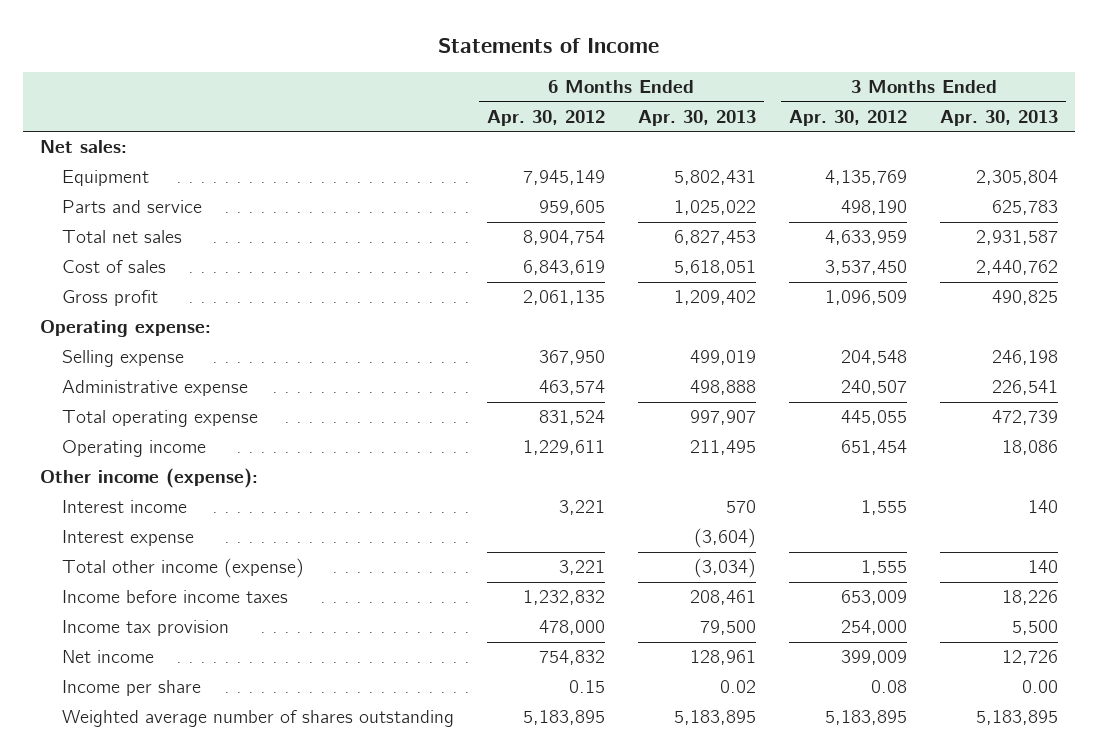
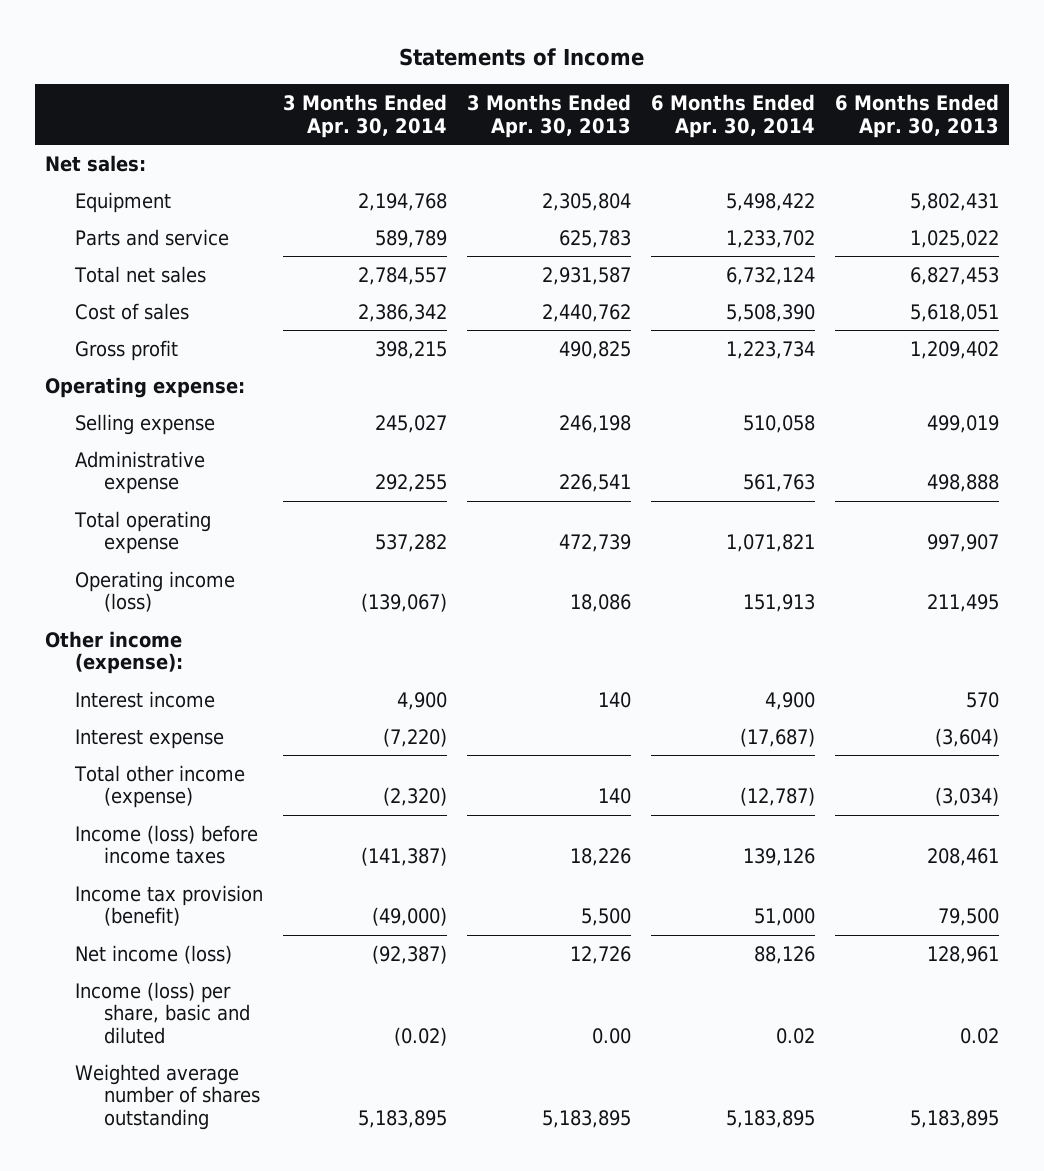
[486,109,605,126] Apr. 30, 2012 -> none
[789,109,908,126] Apr. 30, 2012 -> none
none -> [282,94,447,138] 3 Months Ended Apr. 30, 2014
none -> [651,94,816,138] 6 Months Ended Apr. 30, 2014
[61,440,206,458] Operating income -> [74,570,235,613] Operating income (loss)
[61,590,288,604] Income before income taxes -> [74,824,258,865] Income (loss) before income taxes
[61,620,229,637] Income tax provision -> [74,884,263,927] Income tax provision (benefit)
[61,650,154,664] Net income -> [74,944,232,964] Net income (loss)
[61,680,201,697] Income per share -> [74,981,251,1044] Income (loss) per share, basic and diluted

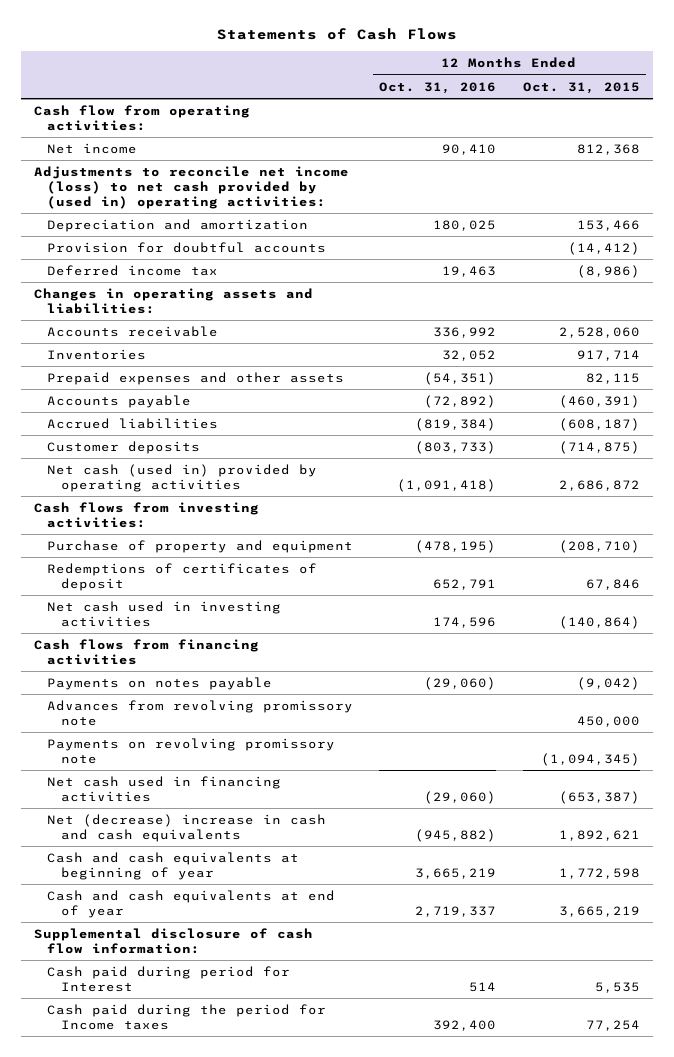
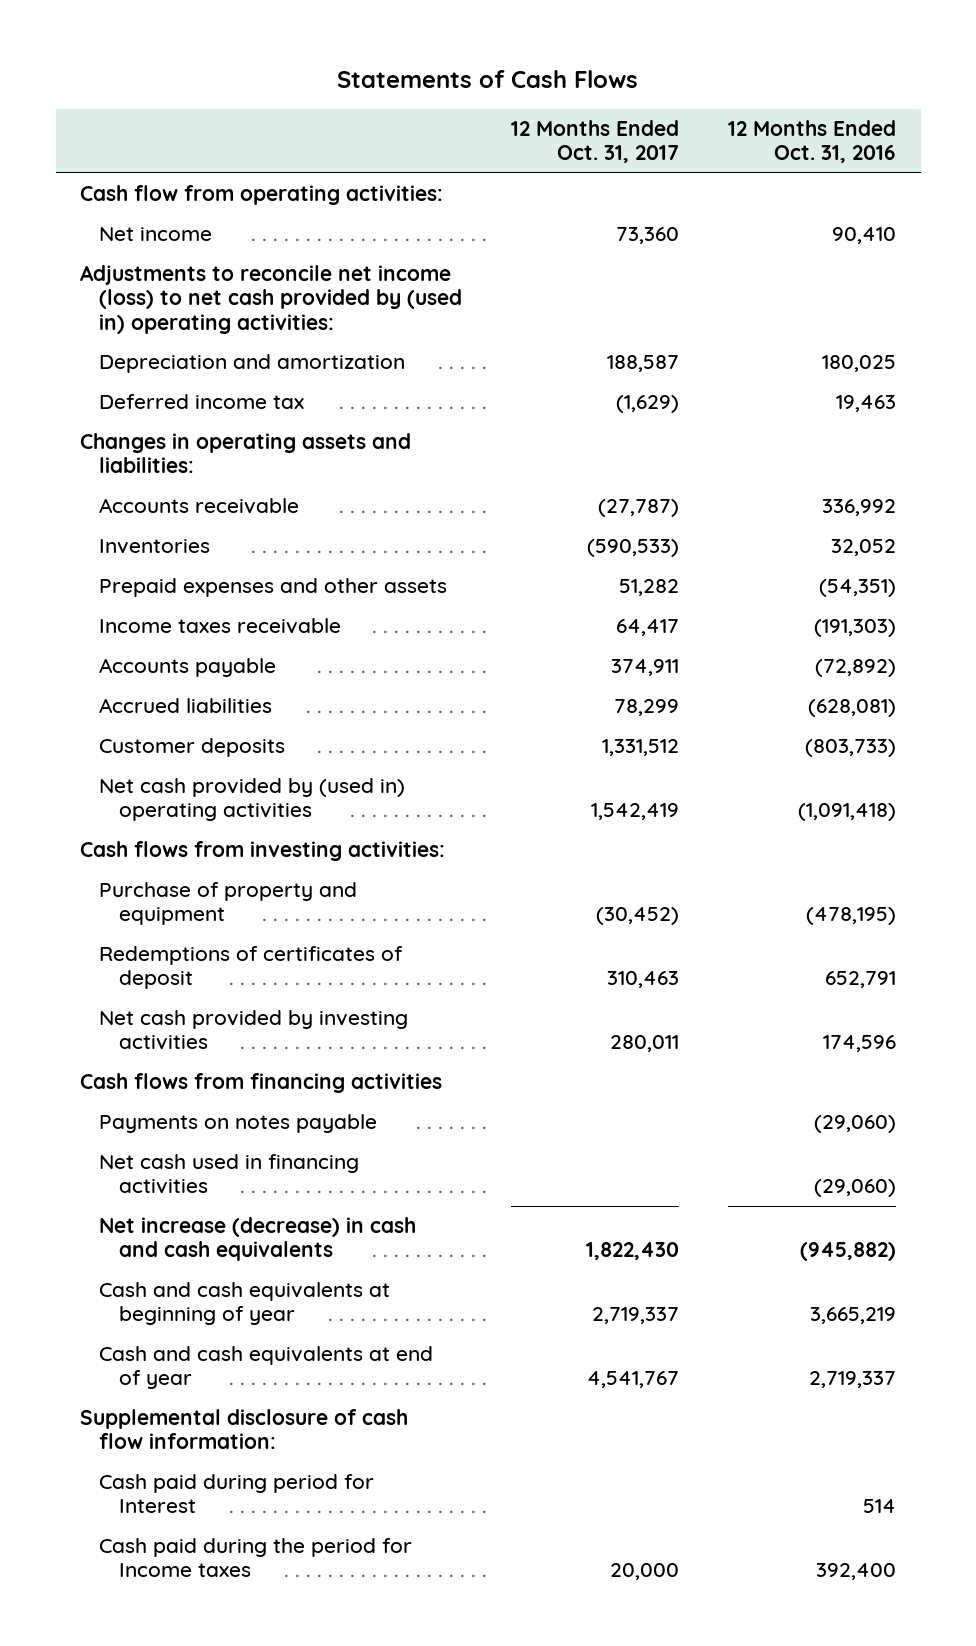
[522,81,640,94] Oct. 31, 2015 -> none
none -> [511,119,680,164] 12 Months Ended Oct. 31, 2017
[47,241,327,253] Provision for doubtful accounts -> none
none -> [99,618,342,635] Income taxes receivable
[415,417,497,431] (819,384) -> [808,699,897,718] (628,081)
[47,463,318,492] Net cash (used in) provided by operating activities -> [99,778,406,822] Net cash provided by (used in) operating activities
[47,600,282,627] Net cash used in investing activities -> [99,1010,409,1051] Net cash provided by investing activities
[47,699,354,726] Advances from revolving promissory note -> none
[47,737,336,764] Payments on revolving promissory note -> none
[47,813,327,842] Net (decrease) increase in cash and cash equivalents -> [99,1217,417,1262] Net increase (decrease) in cash and cash equivalents

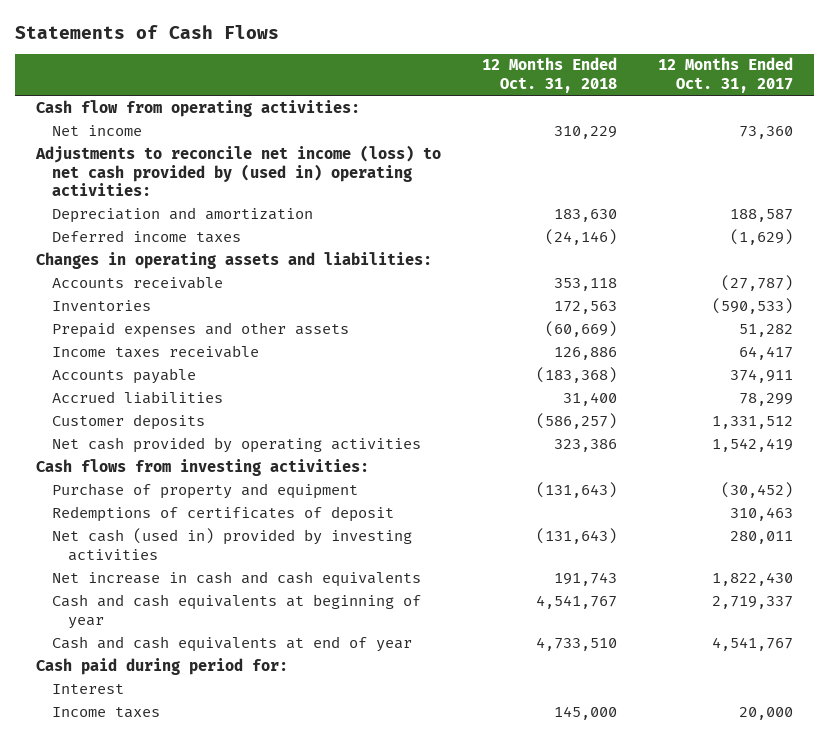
[728,119,897,164] 12 Months Ended Oct. 31, 2016 -> none
none -> [482,57,618,94] 12 Months Ended Oct. 31, 2018
[99,394,305,410] Deferred income tax -> [52,229,242,243] Deferred income taxes
[99,778,406,822] Net cash provided by (used in) operating activities -> [52,436,422,453] Net cash provided by operating activities
[80,1073,443,1094] Cash flows from financing activities -> none
[99,1114,378,1134] Payments on notes payable -> none
[99,1154,360,1195] Net cash used in financing activities -> none
[99,1010,409,1051] Net cash provided by investing activities -> [52,527,413,561] Net cash (used in) provided by investing activities
[99,1217,417,1262] Net increase (decrease) in cash and cash equivalents -> [52,570,422,587] Net increase in cash and cash equivalents
[80,1409,409,1450] Supplemental disclosure of cash flow information: -> none
none -> [35,657,288,675] Cash paid during period for:
[99,1474,375,1514] Cash paid during period for Interest -> [52,683,125,694] Interest
[99,1538,413,1578] Cash paid during the period for Income taxes -> [52,706,161,718] Income taxes

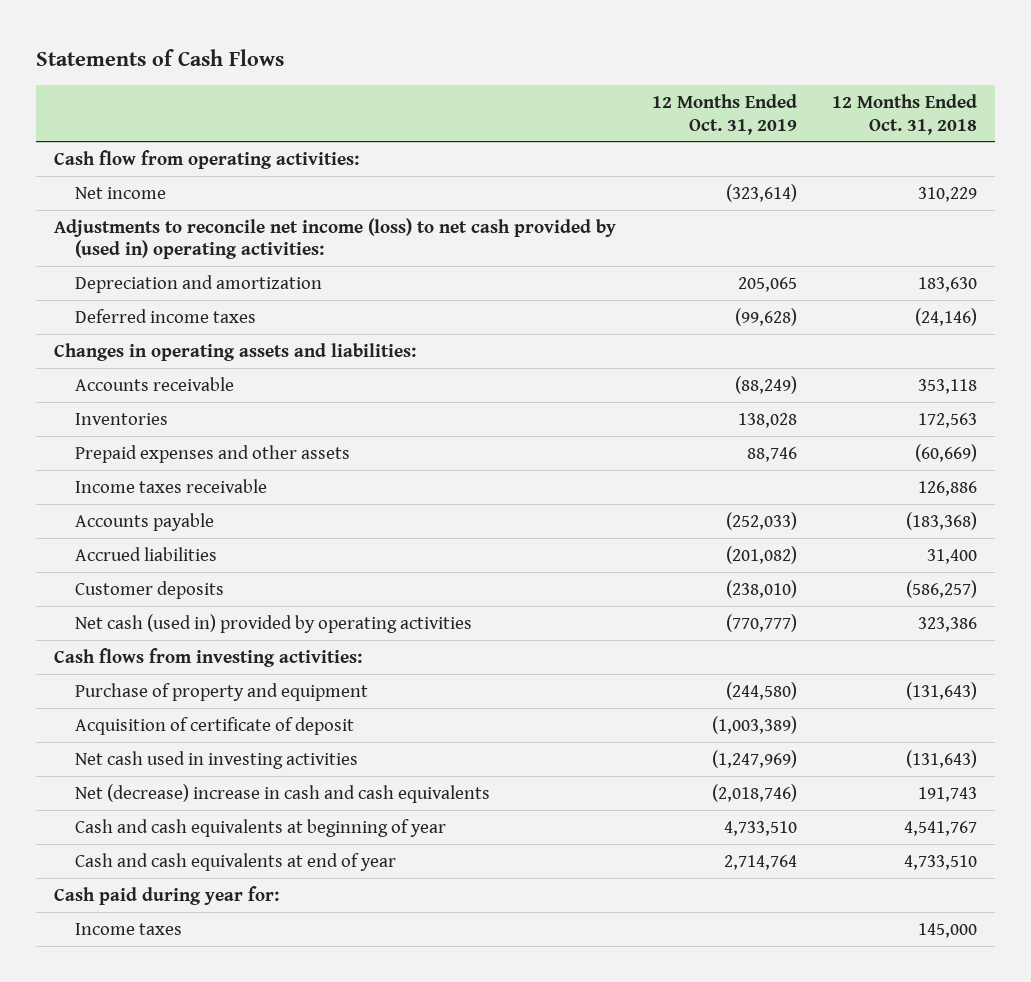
[658,57,794,94] 12 Months Ended Oct. 31, 2017 -> none
none -> [651,93,797,135] 12 Months Ended Oct. 31, 2019
[52,436,422,453] Net cash provided by operating activities -> [75,613,473,633] Net cash (used in) provided by operating activities
[52,505,395,522] Redemptions of certificates of deposit -> none
none -> [75,716,355,735] Acquisition of certificate of deposit
[52,527,413,561] Net cash (used in) provided by investing activities -> [75,750,359,769] Net cash used in investing activities
[52,570,422,587] Net increase in cash and cash equivalents -> [75,783,491,803] Net (decrease) increase in cash and cash equivalents
[52,683,125,694] Interest -> none
[35,657,288,675] Cash paid during period for: -> [54,885,280,905] Cash paid during year for:

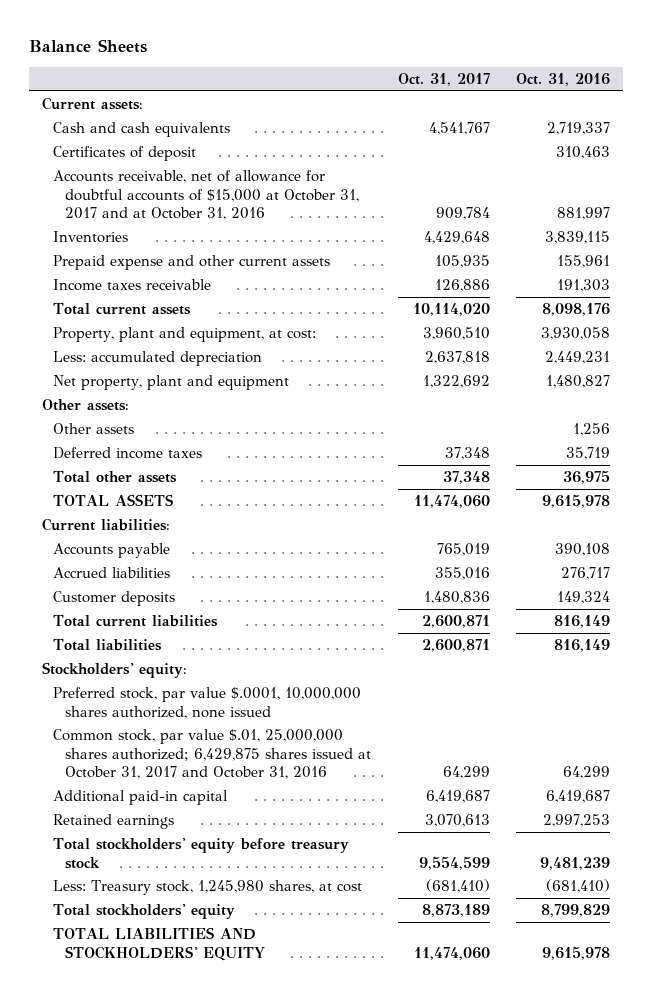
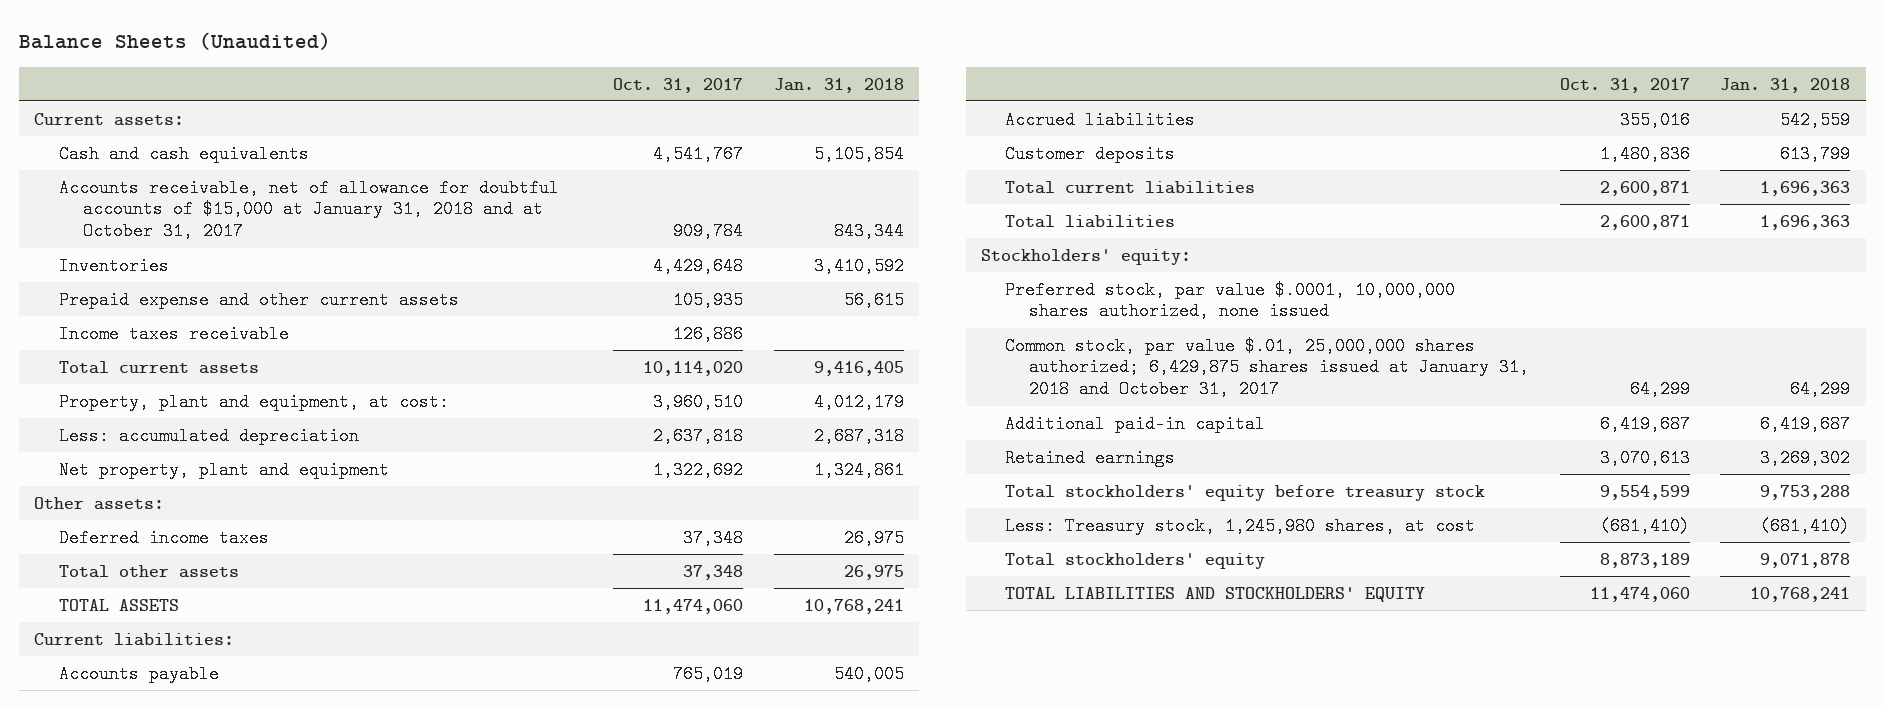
[28,38,147,53] Balance Sheets -> [19,32,332,51] Balance Sheets (Unaudited)
[516,72,611,86] Oct. 31, 2016 -> none
none -> [773,77,904,93] Jan. 31, 2018
[53,146,197,162] Certificates of deposit -> none
[53,170,359,221] Accounts receivable, net of allowance for doubtful accounts of $15,000 at October 31, 2017 and at October 31, 2016 -> [58,178,559,241] Accounts receivable, net of allowance for doubtful accounts of $15,000 at January 31, 2018 and at October 31, 2017
[53,423,135,435] Other assets -> none
[53,729,371,780] Common stock, par value $.01, 25,000,000 shares authorized; 6,429,875 shares issued at October 31, 2017 and October 31, 2016 -> [1005,336,1530,399] Common stock, par value $.01, 25,000,000 shares authorized; 6,429,875 shares issued at January 31, 2018 and October 31, 2017

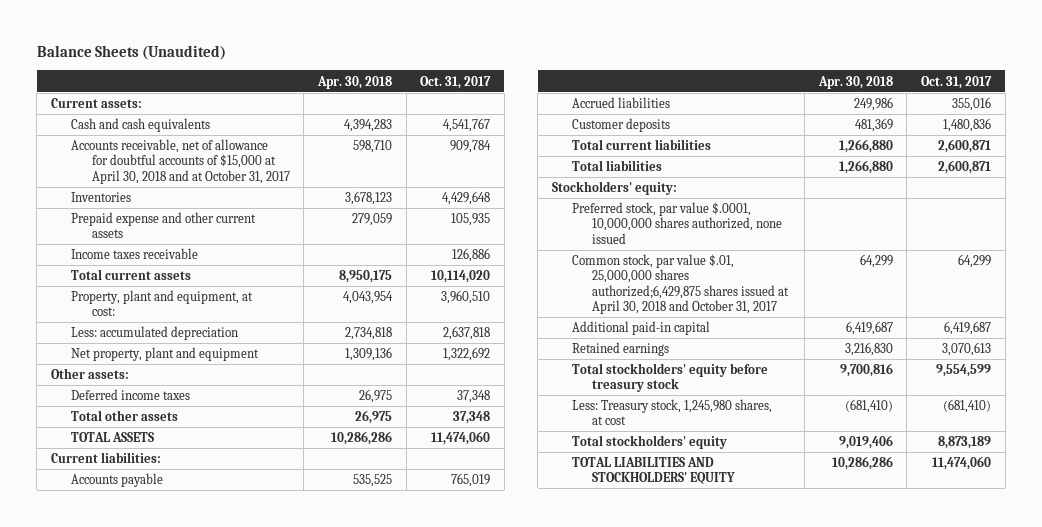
[773,77,904,93] Jan. 31, 2018 -> none
none -> [316,75,392,89] Apr. 30, 2018
[58,178,559,241] Accounts receivable, net of allowance for doubtful accounts of $15,000 at January 31, 2018 and at October 31, 2017 -> [71,139,290,184] Accounts receivable, net of allowance for doubtful accounts of $15,000 at April 30, 2018 and at October 31, 2017
[1005,336,1530,399] Common stock, par value $.01, 25,000,000 shares authorized; 6,429,875 shares issued at January 31, 2018 and October 31, 2017 -> [572,254,790,314] Common stock, par value $.01, 25,000,000 shares authorized;6,429,875 shares issued at April 30, 2018 and October 31, 2017

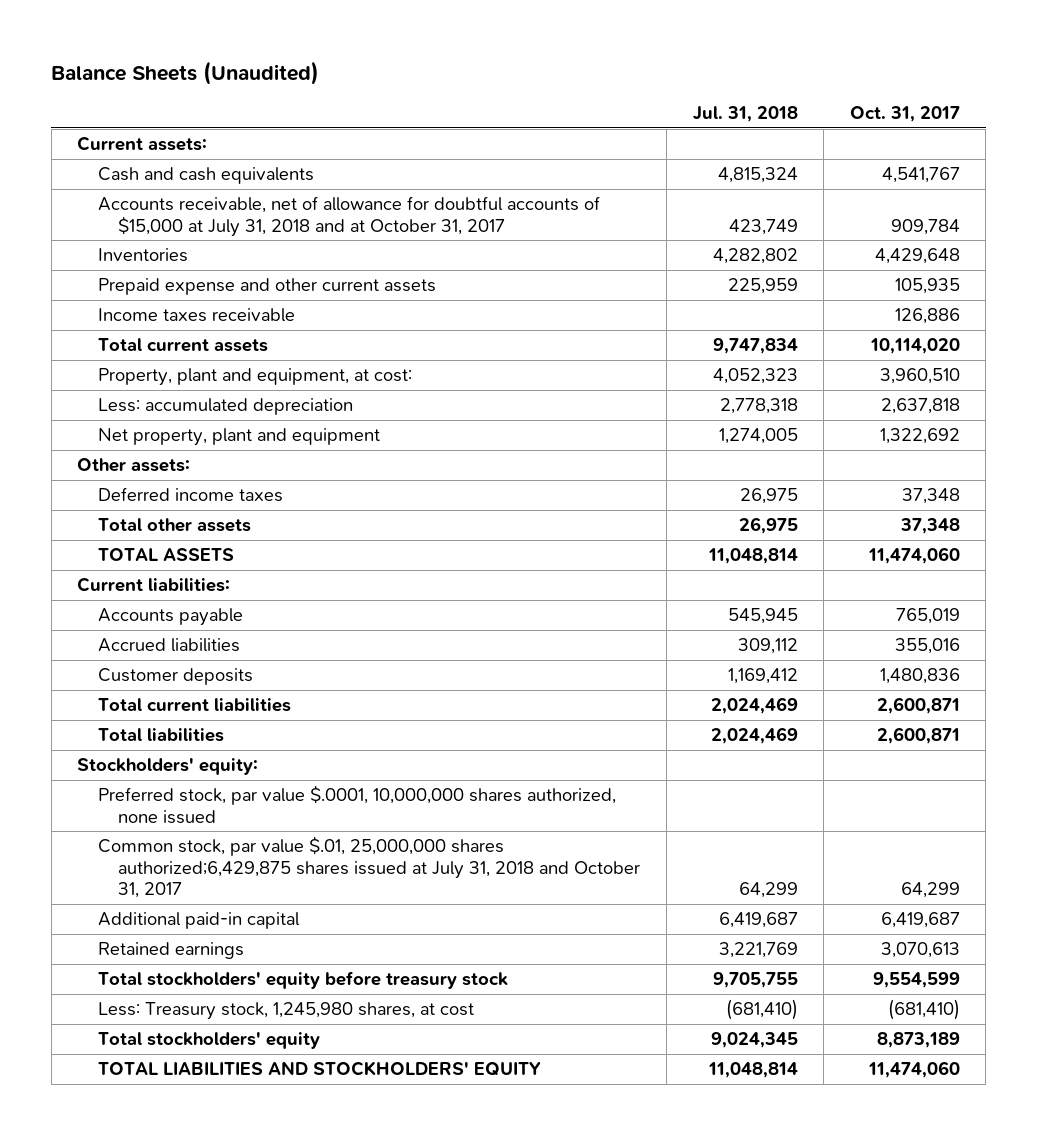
[316,75,392,89] Apr. 30, 2018 -> none
none -> [692,105,798,122] Jul. 31, 2018
[71,139,290,184] Accounts receivable, net of allowance for doubtful accounts of $15,000 at April 30, 2018 and at October 31, 2017 -> [97,196,600,237] Accounts receivable, net of allowance for doubtful accounts of $15,000 at July 31, 2018 and at October 31, 2017
[572,254,790,314] Common stock, par value $.01, 25,000,000 shares authorized;6,429,875 shares issued at April 30, 2018 and October 31, 2017 -> [97,836,641,899] Common stock, par value $.01, 25,000,000 shares authorized;6,429,875 shares issued at July 31, 2018 and October 31, 2017

